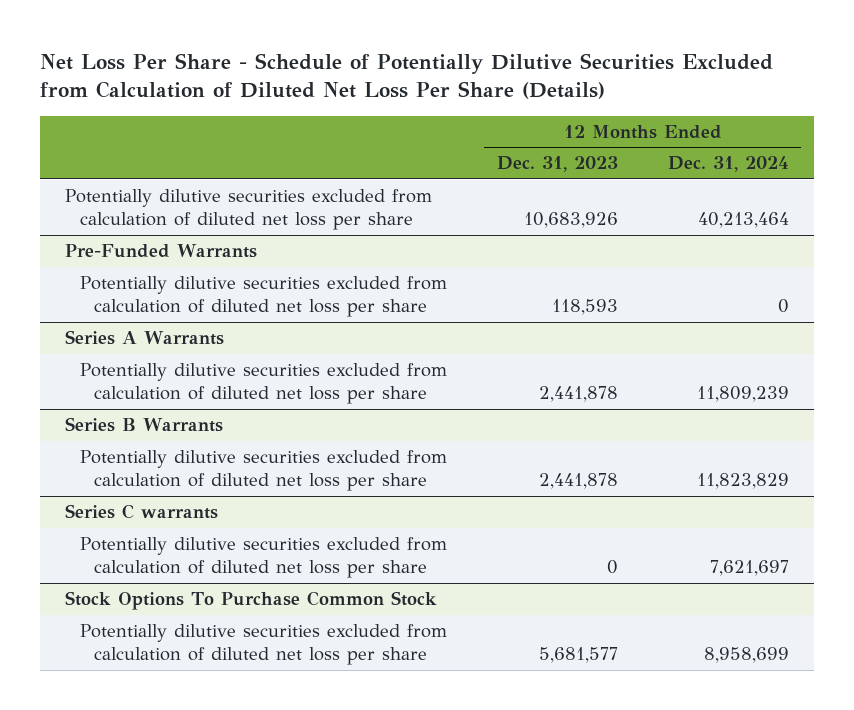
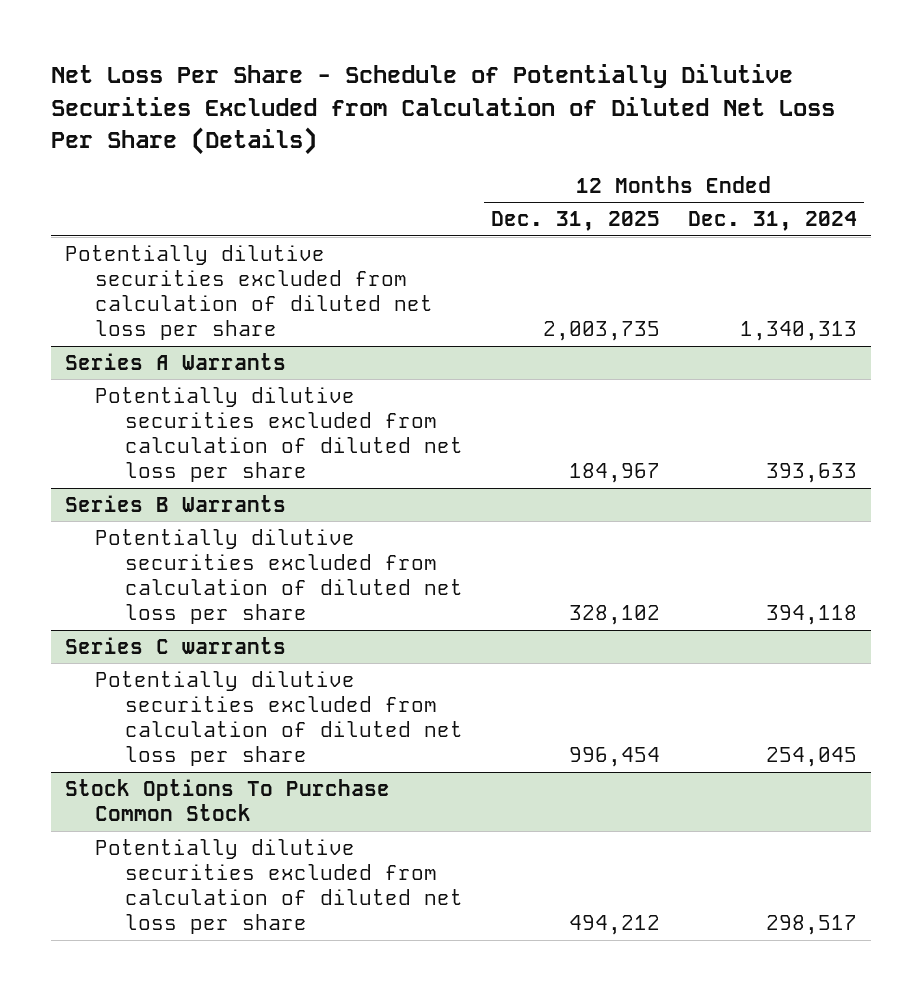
[496,156,618,173] Dec. 31, 2023 -> none
none -> [490,211,660,232] Dec. 31, 2025
[65,244,258,259] Pre-Funded Warrants -> none
[79,276,447,318] Potentially dilutive securities excluded from calculation of diluted net loss per share -> none
[697,212,789,229] 40,213,464 -> [739,321,857,342] 1,340,313
[696,386,789,403] 11,809,239 -> [765,463,857,484] 393,633
[696,473,789,490] 11,823,829 -> [765,605,857,626] 394,118
[709,560,789,577] 7,621,697 -> [765,747,857,768] 254,045
[703,647,789,664] 8,958,699 -> [765,915,857,936] 298,517

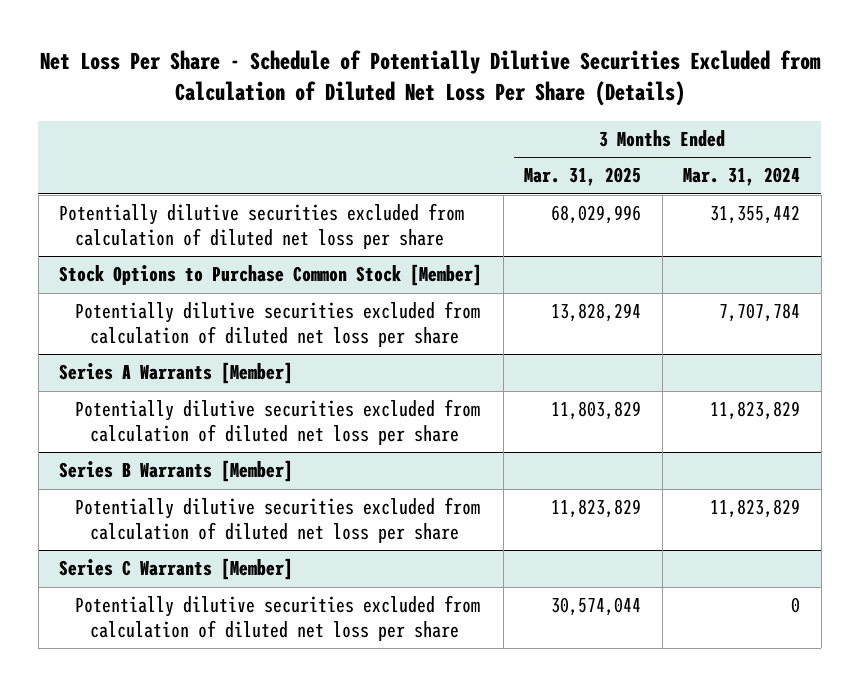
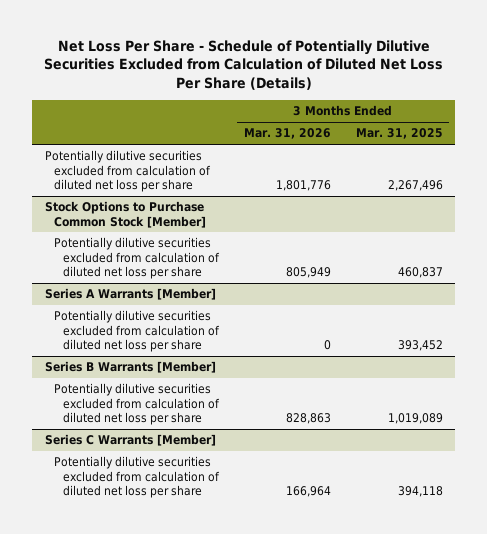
[683,167,801,187] Mar. 31, 2024 -> none
none -> [243,128,331,140] Mar. 31, 2026
[551,205,642,225] 68,029,996 -> [387,180,443,192] 2,267,496
[551,303,642,323] 13,828,294 -> [397,267,443,279] 460,837
[551,401,642,421] 11,803,829 -> [397,340,443,352] 393,452
[551,499,642,519] 11,823,829 -> [387,413,443,425] 1,019,089
[551,597,642,617] 30,574,044 -> [397,486,443,498] 394,118

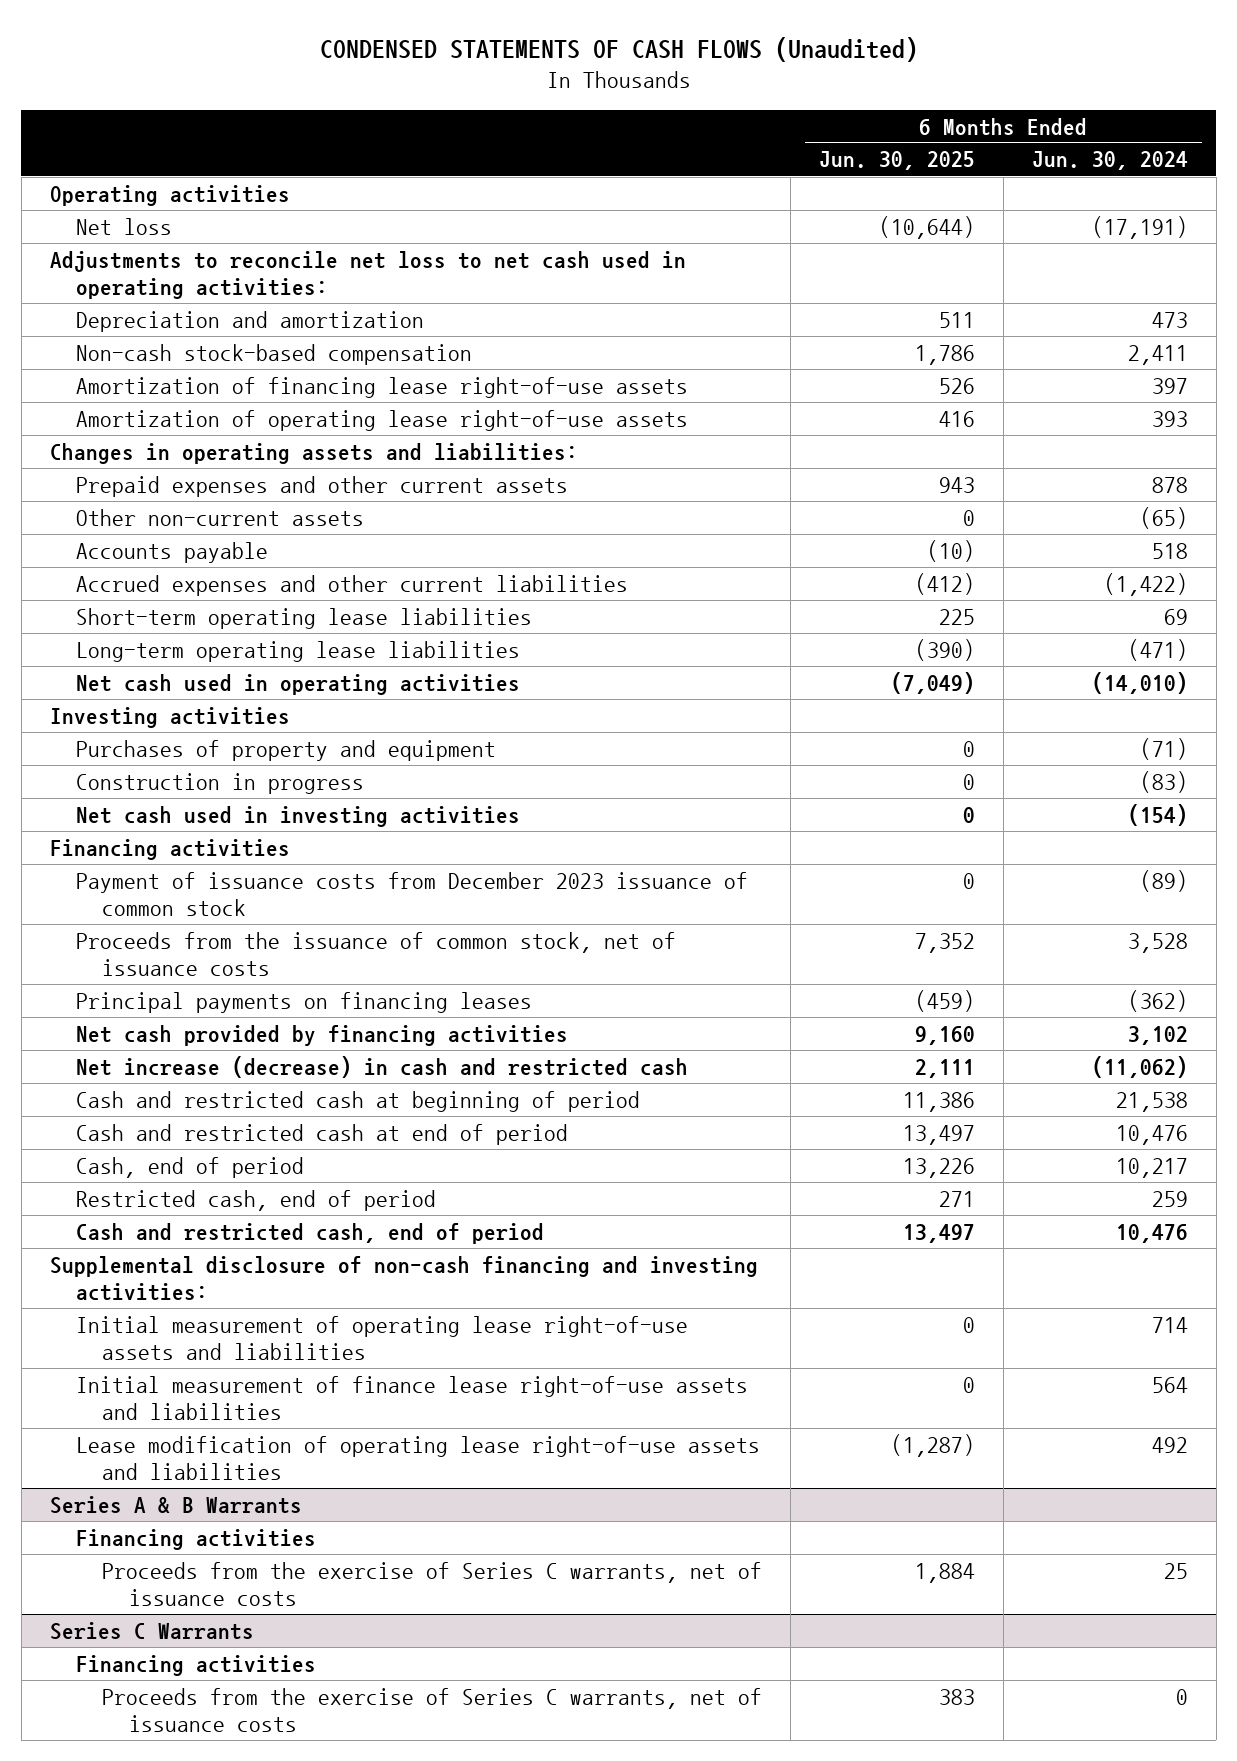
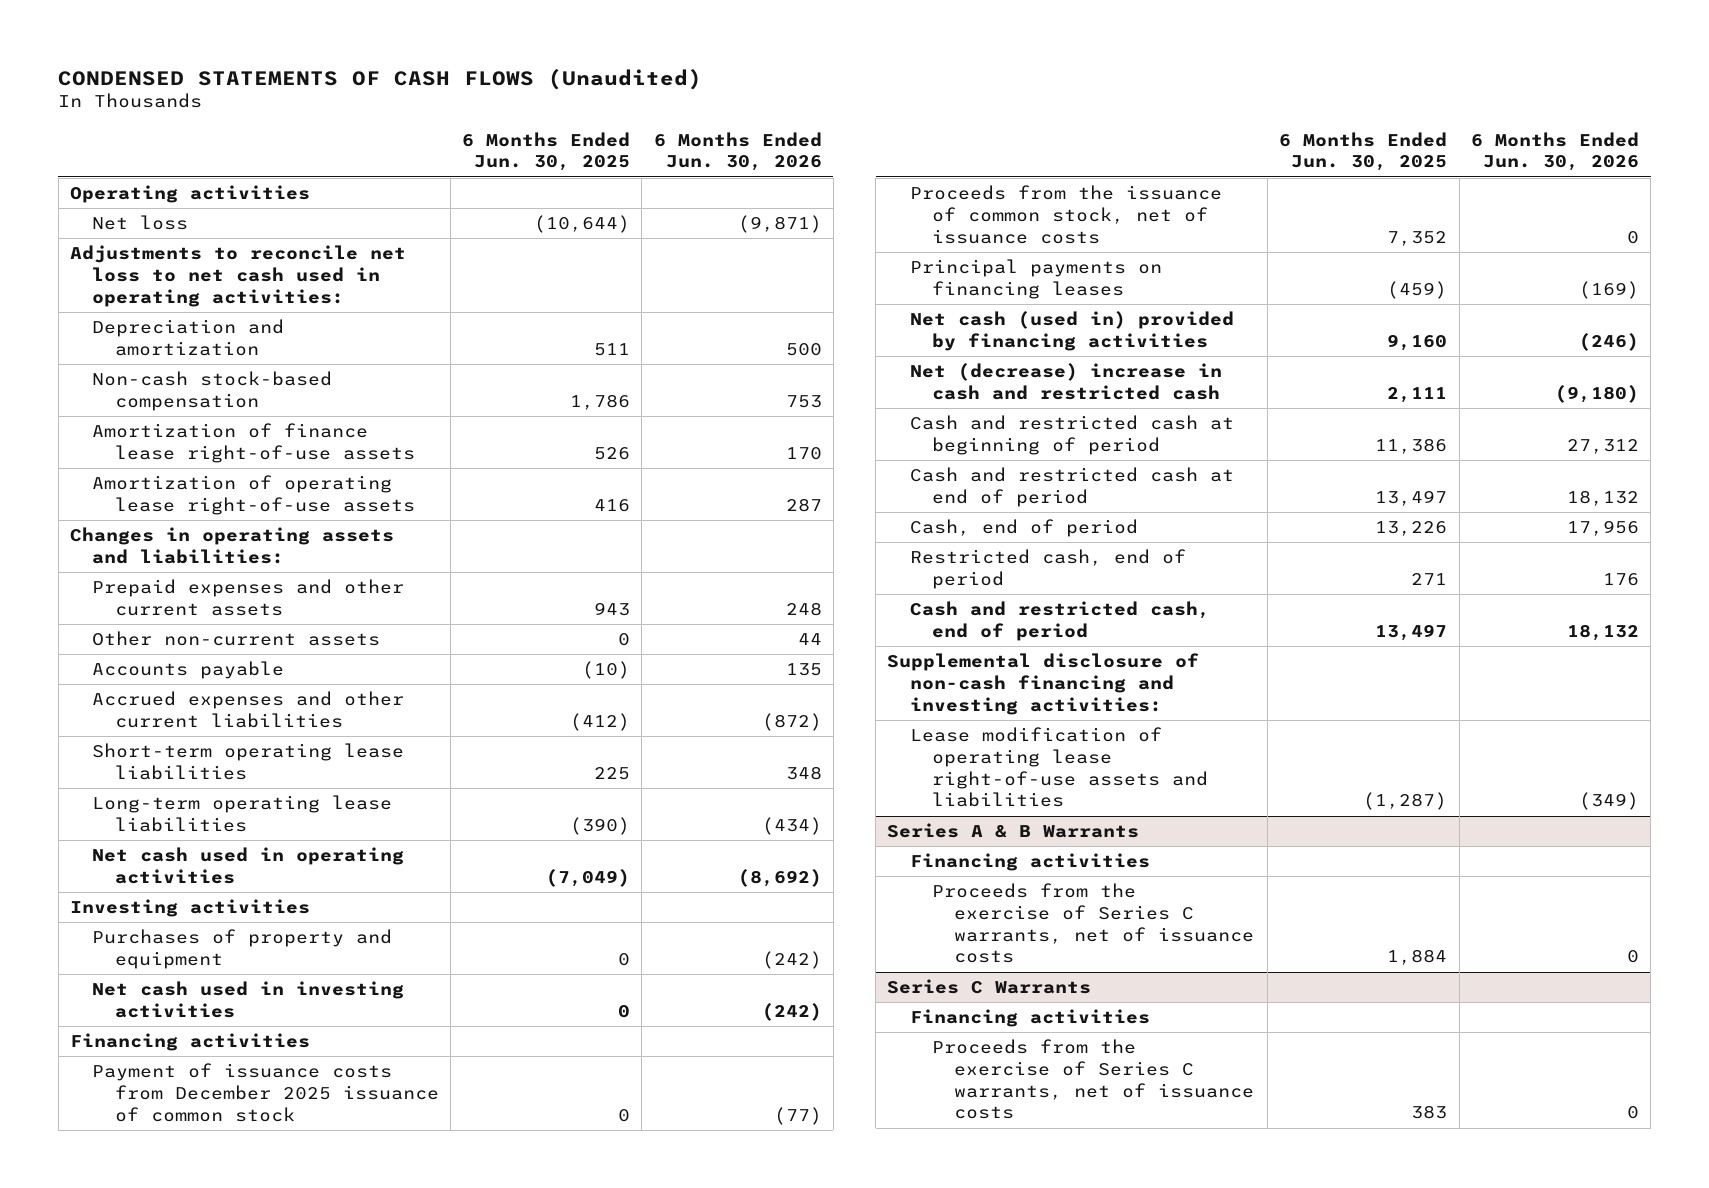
[1031,151,1188,171] Jun. 30, 2024 -> none
none -> [653,131,822,172] 6 Months Ended Jun. 30, 2026
[76,376,689,398] Amortization of financing lease right-of-use assets -> [92,423,415,463] Amortization of finance lease right-of-use assets
[76,772,365,794] Construction in progress -> none
[76,871,749,916] Payment of issuance costs from December 2023 issuance of common stock -> [92,1063,439,1122] Payment of issuance costs from December 2025 issuance of common stock
[76,1024,569,1046] Net cash provided by financing activities -> [909,311,1234,351] Net cash (used in) provided by financing activities
[76,1055,689,1078] Net increase (decrease) in cash and restricted cash -> [909,363,1222,400] Net (decrease) increase in cash and restricted cash
[76,1315,689,1360] Initial measurement of operating lease right-of-use assets and liabilities -> none
[76,1375,749,1420] Initial measurement of finance lease right-of-use assets and liabilities -> none

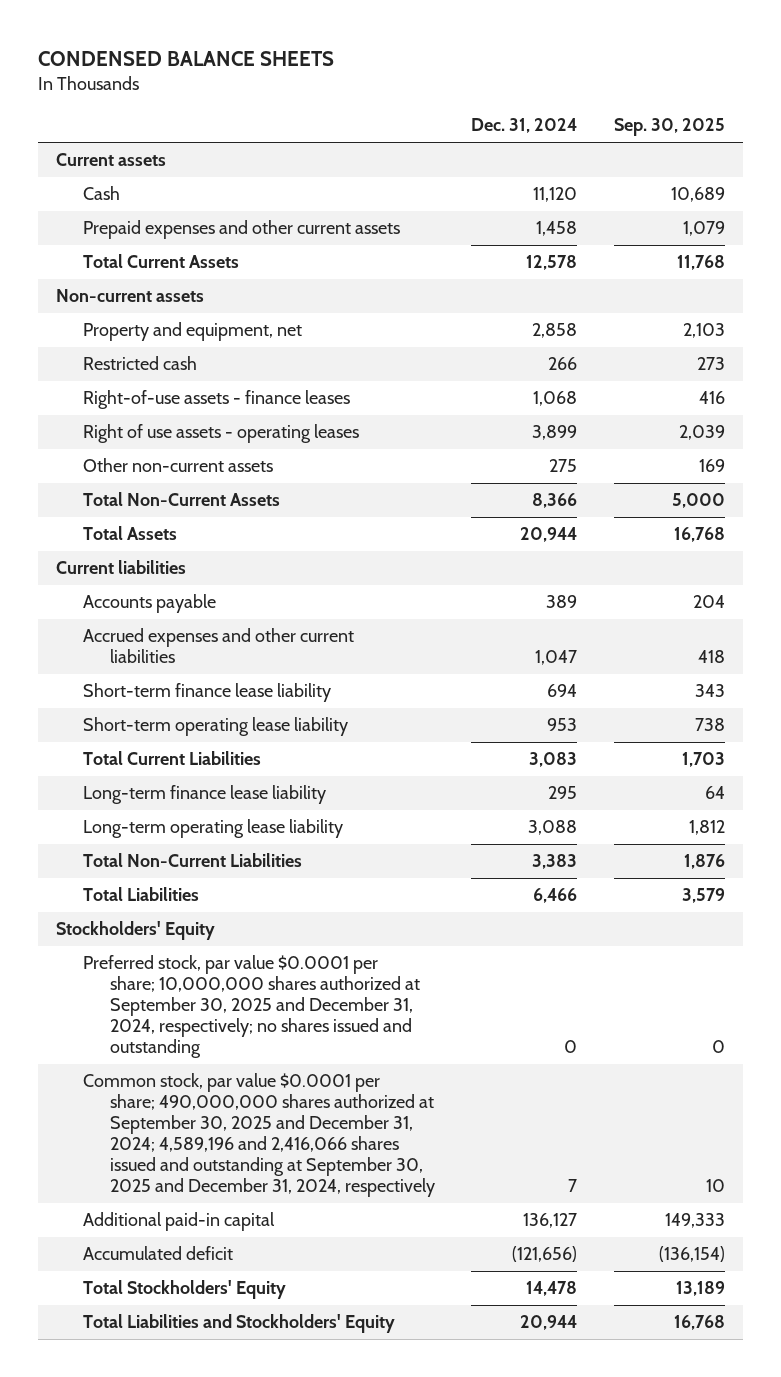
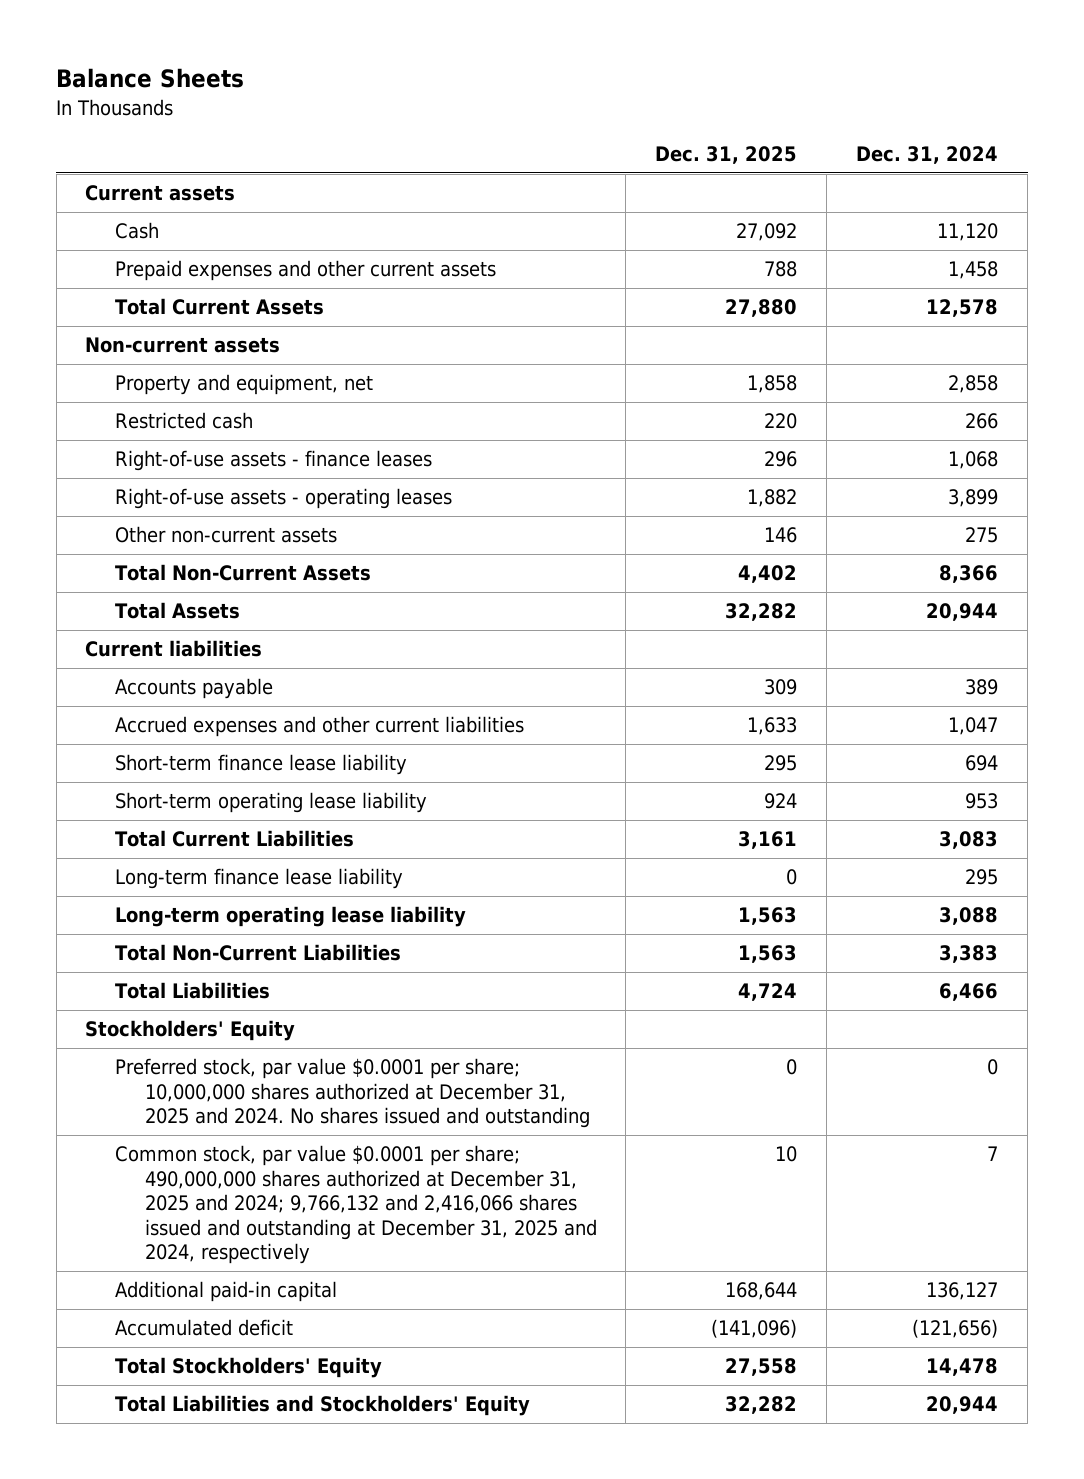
[37,50,334,66] CONDENSED BALANCE SHEETS -> [56,68,245,89] Balance Sheets
[613,118,725,137] Sep. 30, 2025 -> none
none -> [655,146,798,165] Dec. 31, 2025
[83,424,360,444] Right of use assets - operating leases -> [115,488,453,510] Right-of-use assets - operating leases
[83,955,421,1059] Preferred stock, par value $0.0001 per share; 10,000,000 shares authorized at September 30, 2025 and December 31, 2024, respectively; no shares issued and outstanding -> [115,1058,590,1129] Preferred stock, par value $0.0001 per share; 10,000,000 shares authorized at December 31, 2025 and 2024. No shares issued and outstanding
[83,1073,436,1198] Common stock, par value $0.0001 per share; 490,000,000 shares authorized at September 30, 2025 and December 31, 2024; 4,589,196 and 2,416,066 shares issued and outstanding at September 30, 2025 and December 31, 2024, respectively -> [115,1145,597,1265] Common stock, par value $0.0001 per share; 490,000,000 shares authorized at December 31, 2025 and 2024; 9,766,132 and 2,416,066 shares issued and outstanding at December 31, 2025 and 2024, respectively

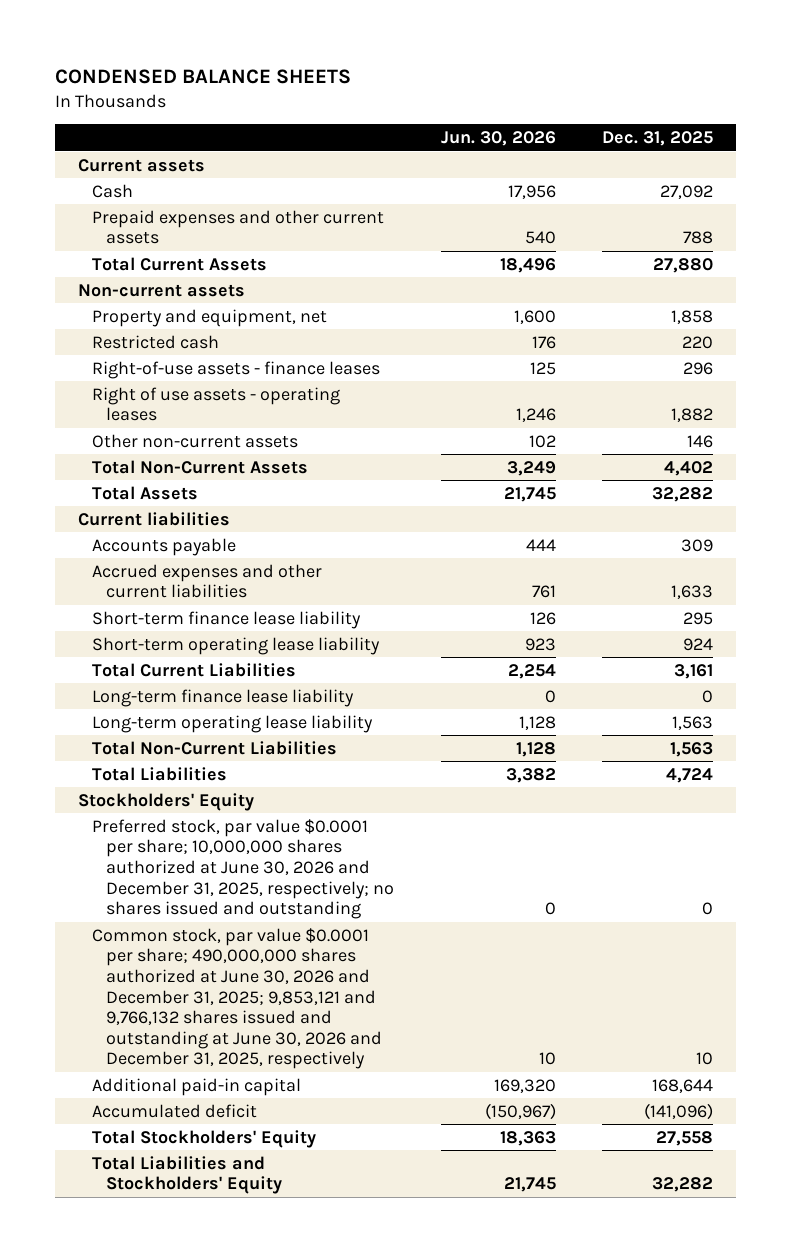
[56,68,245,89] Balance Sheets -> [55,68,352,84] CONDENSED BALANCE SHEETS
[856,146,999,165] Dec. 31, 2024 -> none
none -> [440,131,556,147] Jun. 30, 2026
[115,488,453,510] Right-of-use assets - operating leases -> [92,386,341,422] Right of use assets - operating leases
[115,1058,590,1129] Preferred stock, par value $0.0001 per share; 10,000,000 shares authorized at December 31, 2025 and 2024. No shares issued and outstanding -> [92,818,395,920] Preferred stock, par value $0.0001 per share; 10,000,000 shares authorized at June 30, 2026 and December 31, 2025, respectively; no shares issued and outstanding
[115,1145,597,1265] Common stock, par value $0.0001 per share; 490,000,000 shares authorized at December 31, 2025 and 2024; 9,766,132 and 2,416,066 shares issued and outstanding at December 31, 2025 and 2024, respectively -> [92,927,383,1070] Common stock, par value $0.0001 per share; 490,000,000 shares authorized at June 30, 2026 and December 31, 2025; 9,853,121 and 9,766,132 shares issued and outstanding at June 30, 2026 and December 31, 2025, respectively

